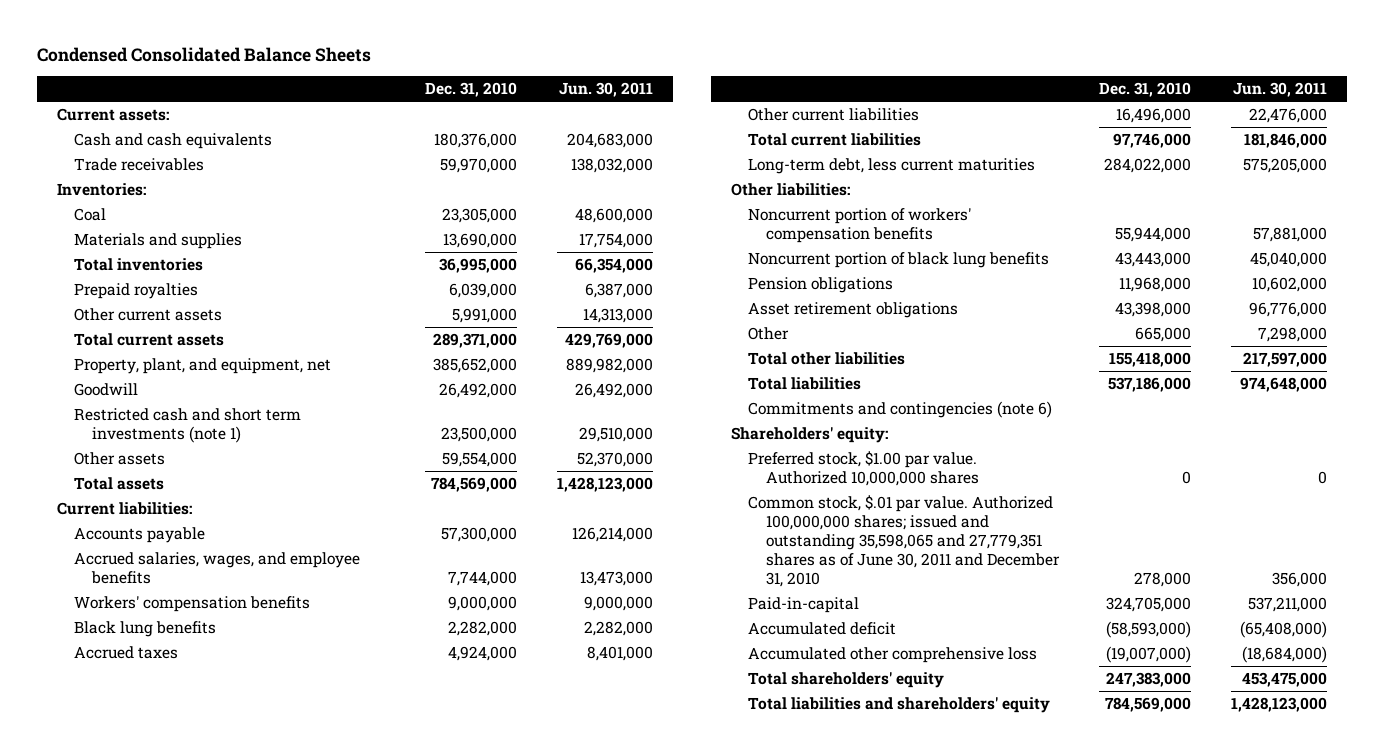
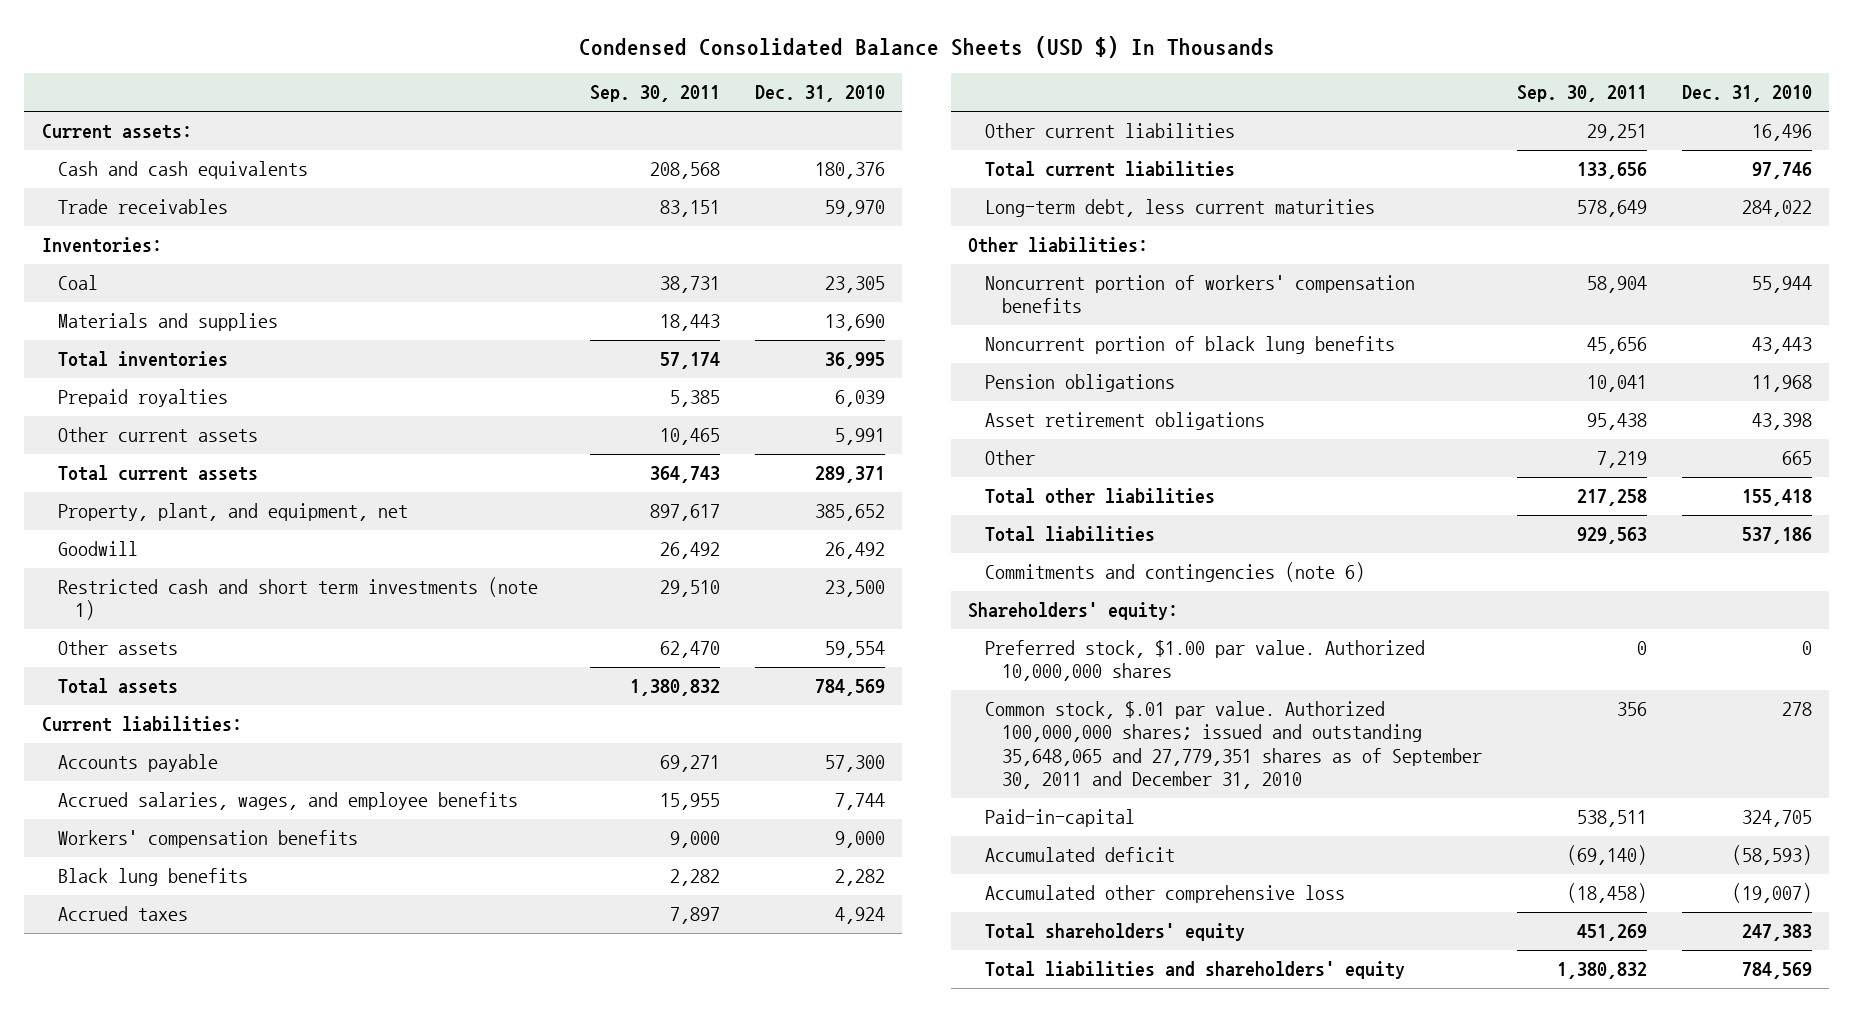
[36,46,371,62] Condensed Consolidated Balance Sheets -> [578,36,1275,59] Condensed Consolidated Balance Sheets (USD $) In Thousands
[558,82,653,98] Jun. 30, 2011 -> none
none -> [589,85,720,103] Sep. 30, 2011
[433,133,517,149] 180,376,000 -> [814,162,885,180] 180,376
[439,158,517,174] 59,970,000 -> [824,200,885,218] 59,970
[441,208,517,224] 23,305,000 -> [824,276,885,294] 23,305
[442,233,517,249] 13,690,000 -> [824,314,885,332] 13,690
[438,258,517,274] 36,995,000 -> [824,352,885,370] 36,995
[448,283,517,299] 6,039,000 -> [834,390,885,408] 6,039
[451,308,517,324] 5,991,000 -> [834,428,885,446] 5,991
[432,333,517,349] 289,371,000 -> [814,466,885,484] 289,371
[432,358,517,374] 385,652,000 -> [814,504,885,522] 385,652
[438,383,517,399] 26,492,000 -> [824,542,885,560] 26,492
[440,427,517,443] 23,500,000 -> [824,580,885,598] 23,500
[441,452,517,468] 59,554,000 -> [824,641,885,659] 59,554
[430,477,517,493] 784,569,000 -> [814,679,885,697] 784,569
[440,527,517,543] 57,300,000 -> [824,755,885,773] 57,300
[447,571,517,587] 7,744,000 -> [834,793,885,811] 7,744
[447,596,517,612] 9,000,000 -> [834,831,885,849] 9,000
[447,621,517,637] 2,282,000 -> [834,869,885,887] 2,282
[447,646,517,662] 4,924,000 -> [834,907,885,925] 4,924
[1115,108,1191,124] 16,496,000 -> [1751,124,1812,142] 16,496
[1112,133,1191,149] 97,746,000 -> [1751,162,1812,180] 97,746
[1103,158,1191,174] 284,022,000 -> [1741,200,1812,218] 284,022
[1114,227,1191,243] 55,944,000 -> [1751,276,1812,294] 55,944
[1114,252,1191,268] 43,443,000 -> [1751,337,1812,355] 43,443
[1118,277,1191,293] 11,968,000 -> [1751,375,1812,393] 11,968
[1114,302,1191,318] 43,398,000 -> [1751,413,1812,431] 43,398
[1134,327,1191,343] 665,000 -> [1781,451,1812,466] 665
[1108,352,1191,368] 155,418,000 -> [1741,489,1812,507] 155,418
[1107,377,1191,393] 537,186,000 -> [1741,527,1812,545] 537,186
[748,495,1060,588] Common stock, $.01 par value. Authorized 100,000,000 shares; issued and outstanding 35,598,065 and 27,779,351 shares as of June 30, 2011 and December 31, 2010 -> [985,701,1482,789] Common stock, $.01 par value. Authorized 100,000,000 shares; issued and outstanding 35,648,065 and 27,779,351 shares as of September 30, 2011 and December 31, 2010
[1133,572,1191,588] 278,000 -> [1781,702,1812,717] 278
[1105,597,1191,613] 324,705,000 -> [1741,810,1812,828] 324,705
[1105,621,1191,639] (58,593,000) -> [1731,845,1812,866] (58,593)
[1105,646,1191,664] (19,007,000) -> [1731,883,1812,904] (19,007)
[1105,672,1191,688] 247,383,000 -> [1741,924,1812,942] 247,383
[1104,697,1191,713] 784,569,000 -> [1741,962,1812,980] 784,569

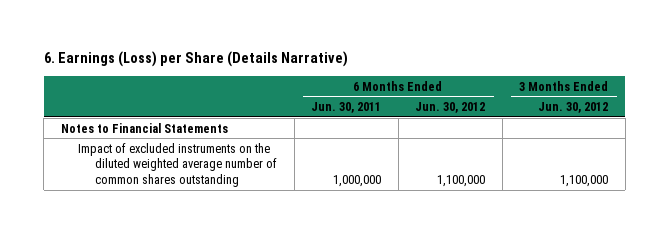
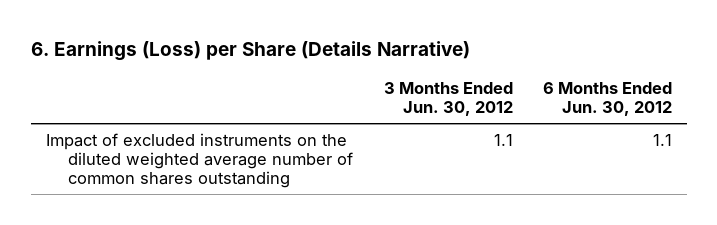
[311,102,382,114] Jun. 30, 2011 -> none
[60,122,228,133] Notes to Financial Statements -> none
[437,175,486,188] 1,100,000 -> [652,133,672,146] 1.1
[560,175,609,188] 1,100,000 -> [493,133,513,146] 1.1

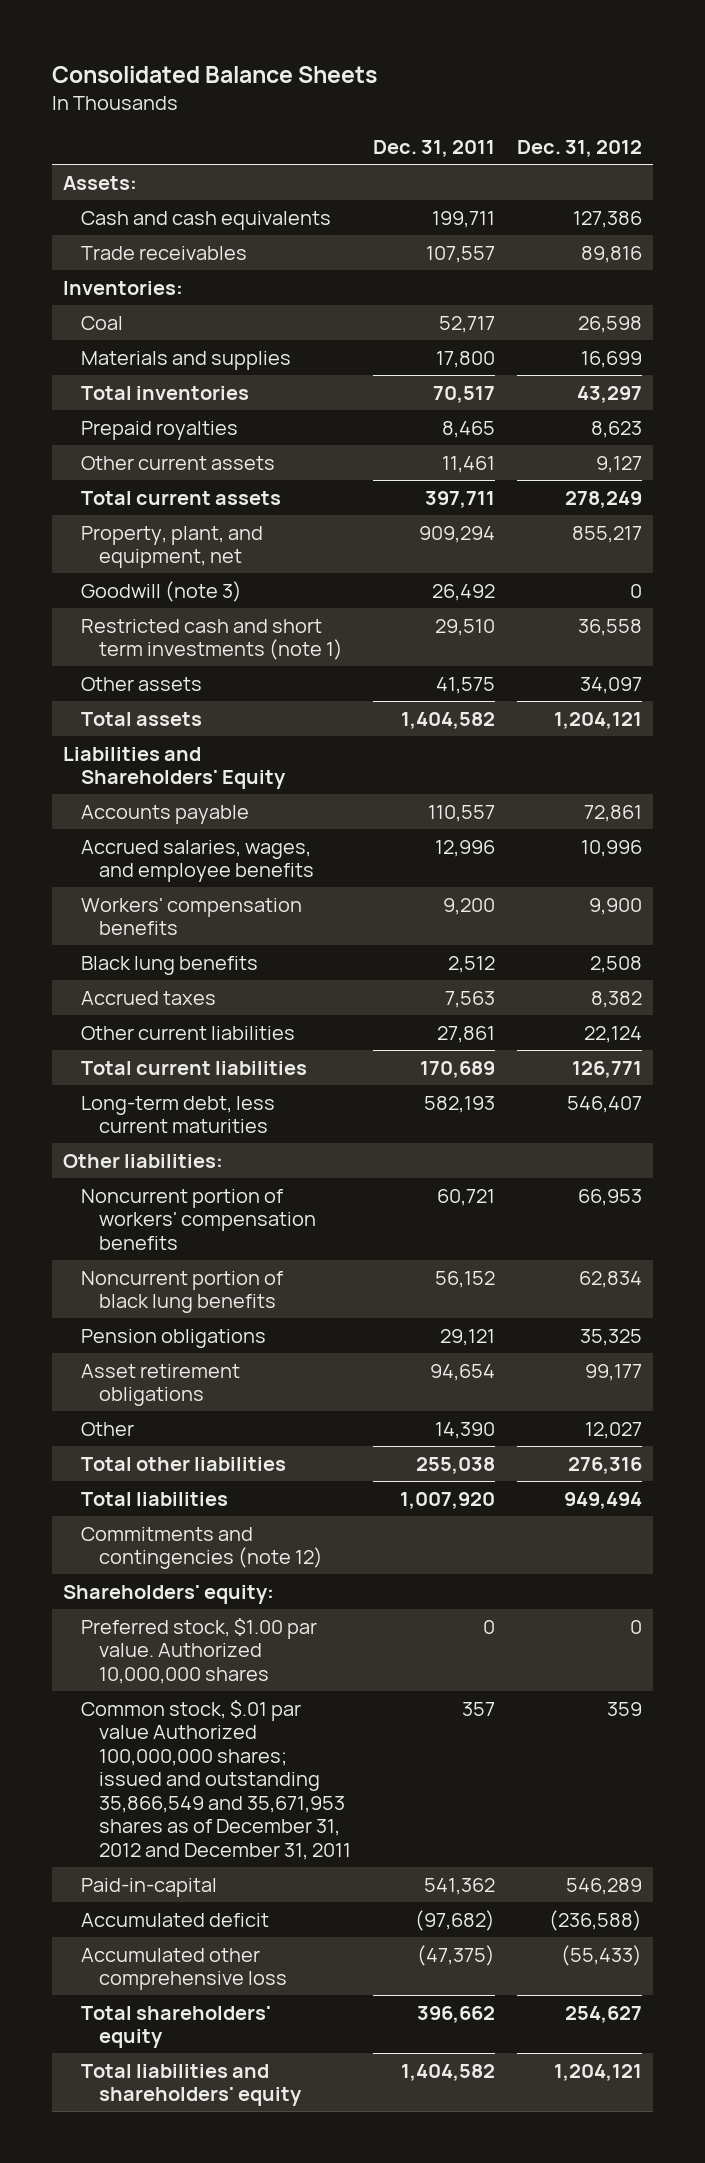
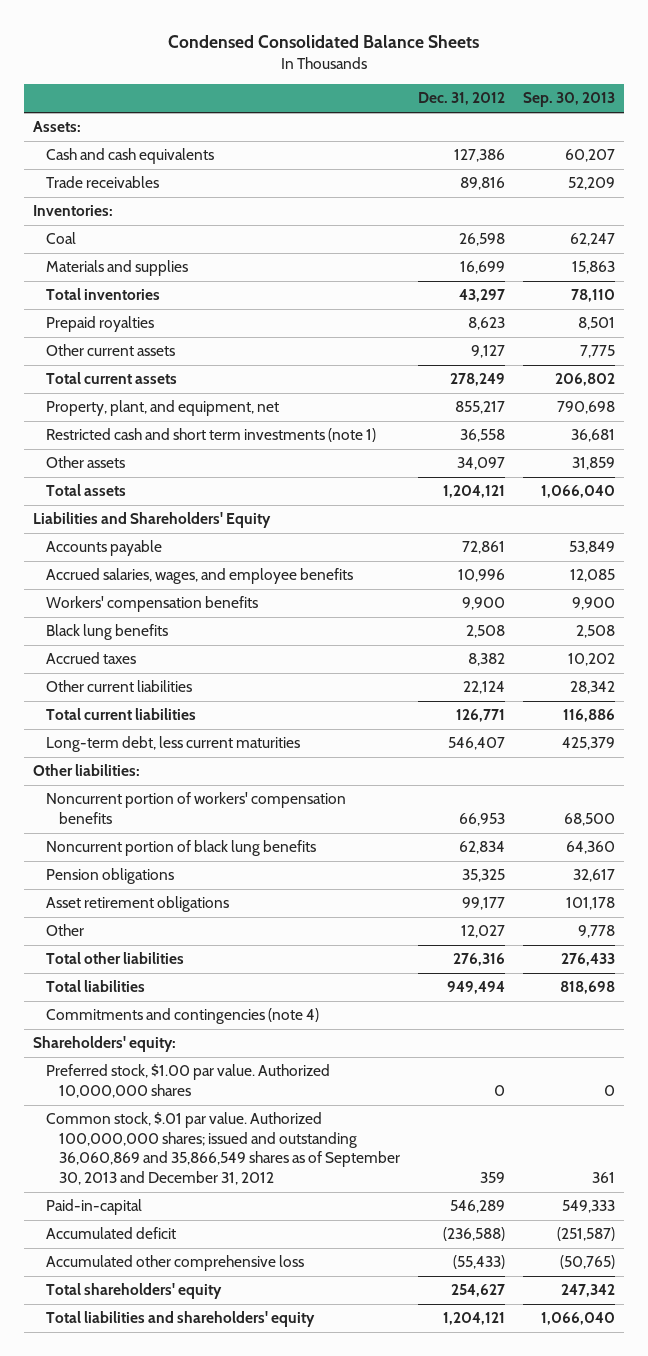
[51,65,377,83] Consolidated Balance Sheets -> [168,34,480,48] Condensed Consolidated Balance Sheets
[373,140,496,158] Dec. 31, 2011 -> none
none -> [522,92,615,108] Sep. 30, 2013
[81,580,243,602] Goodwill (note 3) -> none
[81,1526,324,1570] Commitments and contingencies (note 12) -> [46,1008,320,1025] Commitments and contingencies (note 4)
[81,1699,352,1860] Common stock, $.01 par value Authorized 100,000,000 shares; issued and outstanding 35,866,549 and 35,671,953 shares as of December 31, 2012 and December 31, 2011 -> [46,1112,401,1185] Common stock, $.01 par value. Authorized 100,000,000 shares; issued and outstanding 36,060,869 and 35,866,549 shares as of September 30, 2013 and December 31, 2012

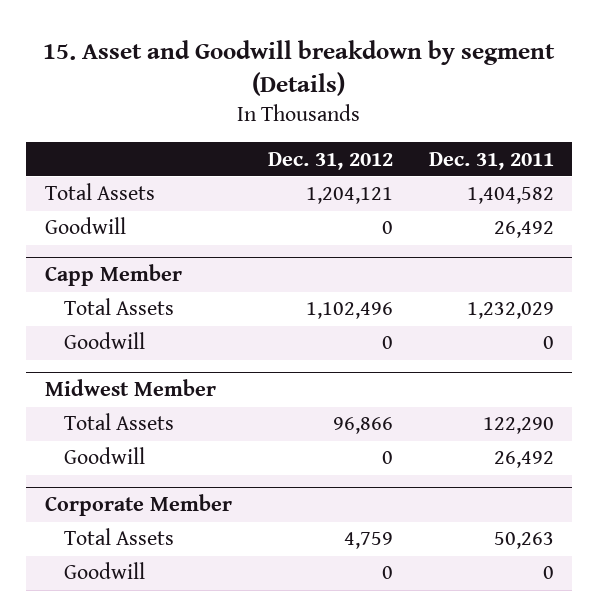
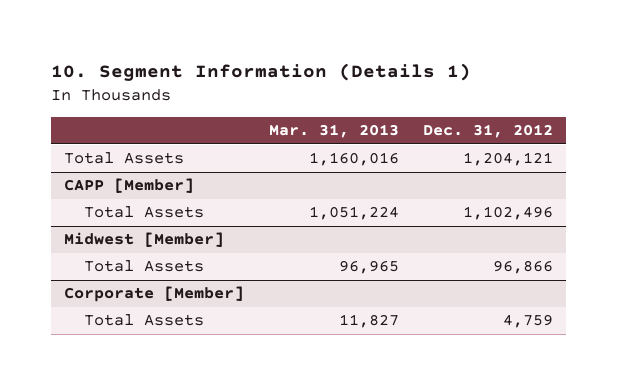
[43,40,556,97] 15. Asset and Goodwill breakdown by segment (Details) -> [51,63,472,82] 10. Segment Information (Details 1)
[429,151,555,170] Dec. 31, 2011 -> none
none -> [268,124,399,139] Mar. 31, 2013
[44,217,126,235] Goodwill -> none
[44,264,182,287] Capp Member -> [63,178,194,194] CAPP [Member]
[63,332,145,350] Goodwill -> none
[44,379,216,397] Midwest Member -> [63,232,224,248] Midwest [Member]
[63,447,145,465] Goodwill -> none
[44,494,232,517] Corporate Member -> [63,286,244,303] Corporate [Member]
[63,562,145,580] Goodwill -> none

